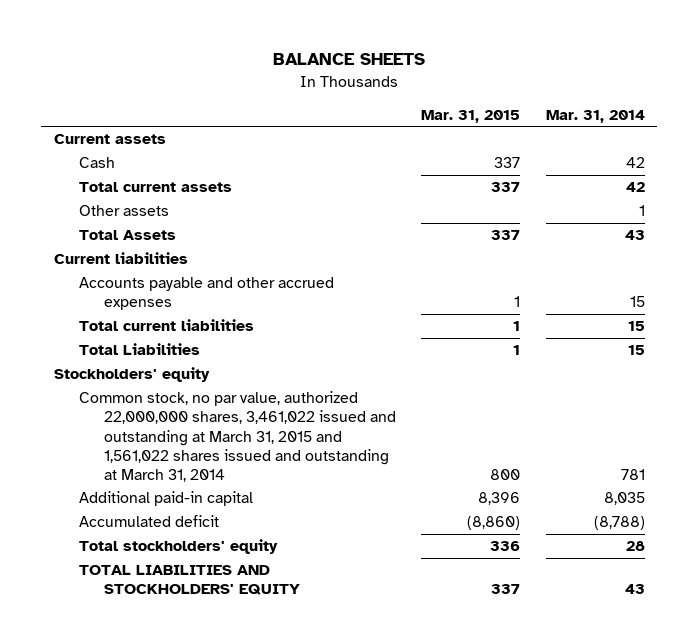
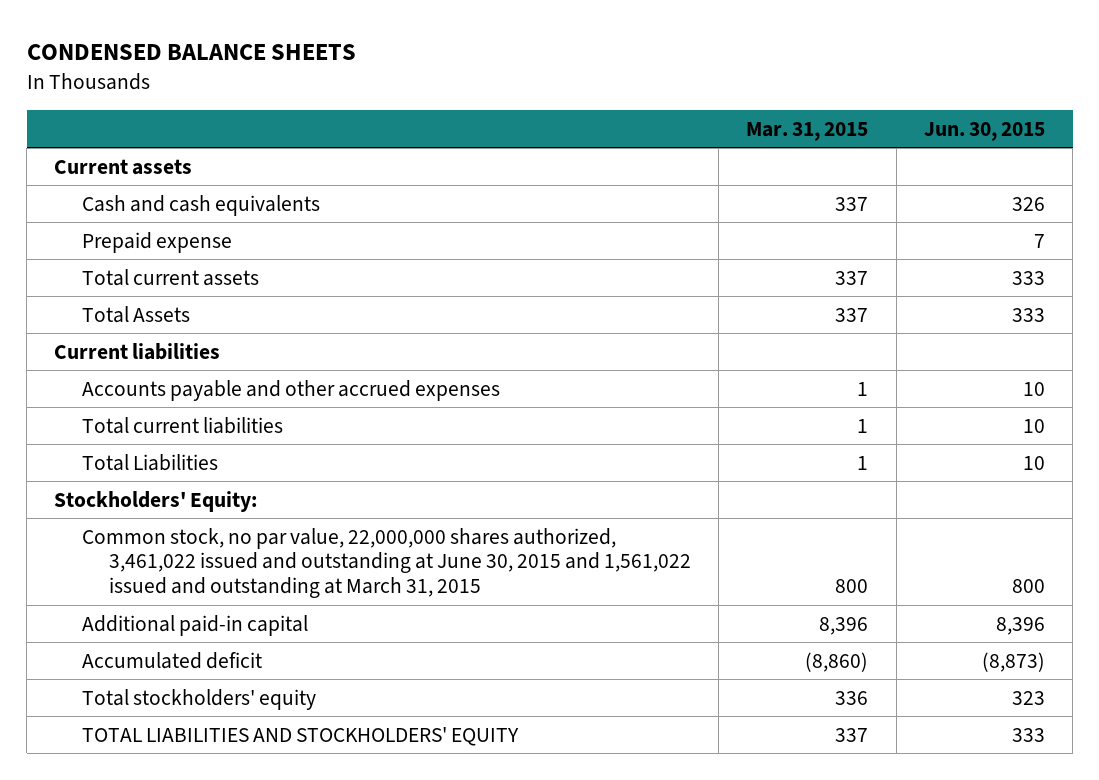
[273,53,426,66] BALANCE SHEETS -> [26,43,356,60] CONDENSED BALANCE SHEETS
[545,109,645,123] Mar. 31, 2014 -> none
none -> [923,121,1045,141] Jun. 30, 2015
[78,157,115,169] Cash -> [81,194,320,216] Cash and cash equivalents
none -> [81,231,232,253] Prepaid expense
[78,205,169,217] Other assets -> none
[53,367,210,383] Stockholders' equity -> [54,490,258,512] Stockholders' Equity:
[78,391,396,482] Common stock, no par value, authorized 22,000,000 shares, 3,461,022 issued and outstanding at March 31, 2015 and 1,561,022 shares issued and outstanding at March 31, 2014 -> [81,527,691,599] Common stock, no par value, 22,000,000 shares authorized, 3,461,022 issued and outstanding at June 30, 2015 and 1,561,022 issued and outstanding at March 31, 2015

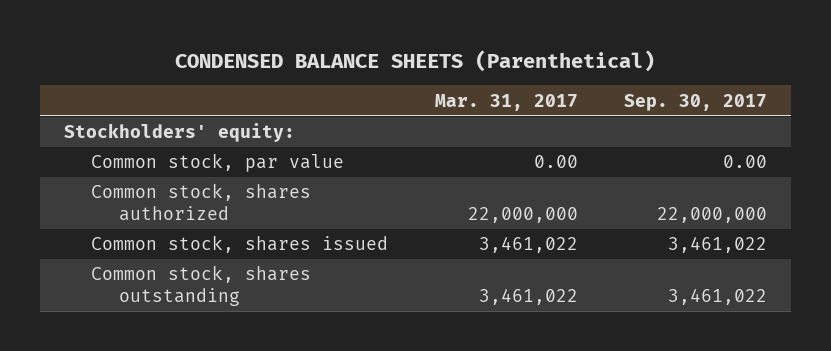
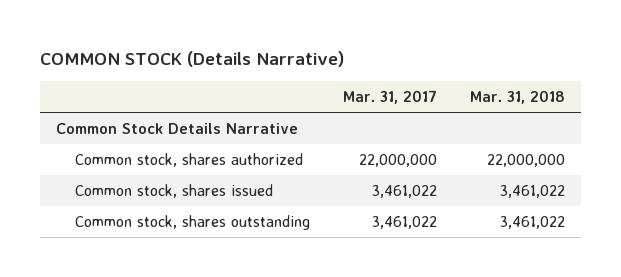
[175,49,656,72] CONDENSED BALANCE SHEETS (Parenthetical) -> [39,51,344,68] COMMON STOCK (Details Narrative)
[624,93,768,111] Sep. 30, 2017 -> none
none -> [469,90,565,105] Mar. 31, 2018
[63,123,295,143] Stockholders' equity: -> none
[91,153,345,173] Common stock, par value -> none
none -> [56,122,299,134] Common Stock Details Narrative

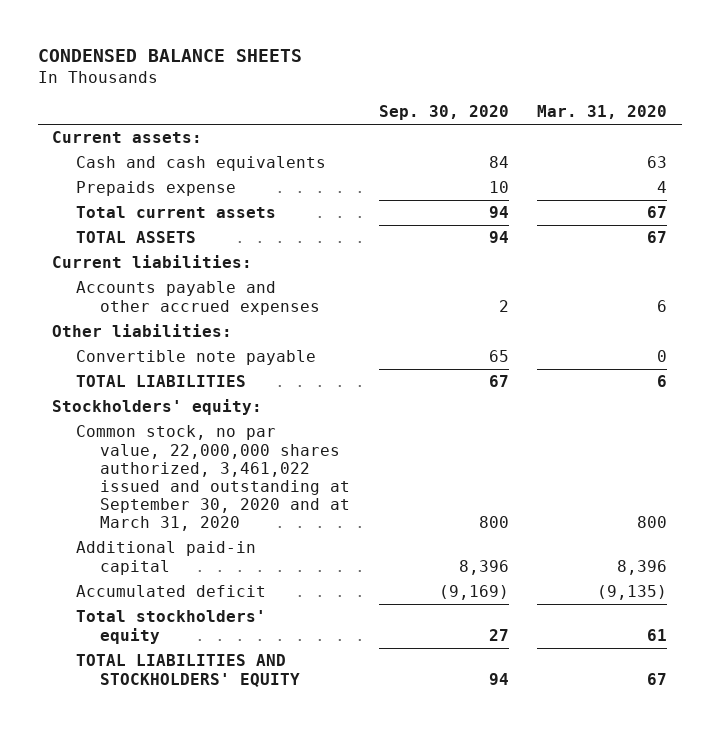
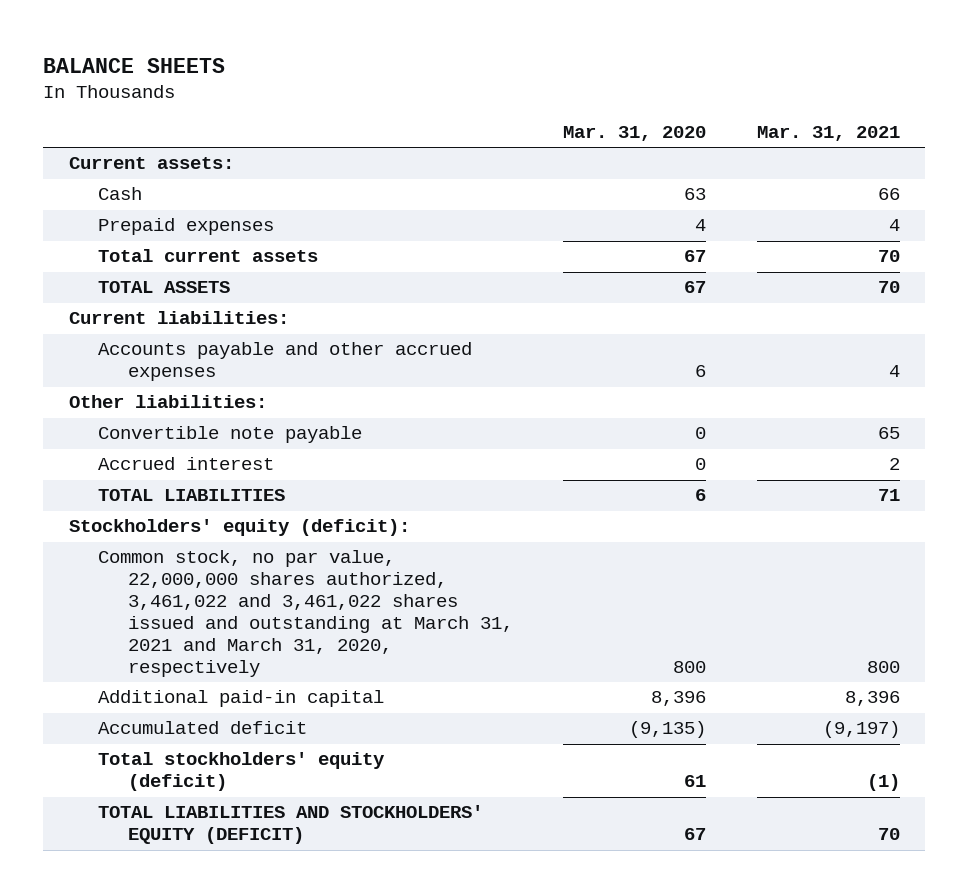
[38,49,303,63] CONDENSED BALANCE SHEETS -> [43,57,226,73] BALANCE SHEETS
[378,105,509,121] Sep. 30, 2020 -> none
none -> [756,126,900,142] Mar. 31, 2021
[76,156,327,172] Cash and cash equivalents -> [98,187,143,201] Cash
[76,181,237,197] Prepaids expense -> [98,218,275,236] Prepaid expenses
none -> [98,457,275,471] Accrued interest
[52,399,263,416] Stockholders' equity: -> [68,519,410,537] Stockholders' equity (deficit):
[76,425,351,532] Common stock, no par value, 22,000,000 shares authorized, 3,461,022 issued and outstanding at September 30, 2020 and at March 31, 2020 -> [98,550,513,678] Common stock, no par value, 22,000,000 shares authorized, 3,461,022 and 3,461,022 shares issued and outstanding at March 31, 2021 and March 31, 2020, respectively
[76,610,267,644] Total stockholders' equity -> [98,752,386,792] Total stockholders' equity (deficit)
[76,654,301,687] TOTAL LIABILITIES AND STOCKHOLDERS' EQUITY -> [98,805,484,845] TOTAL LIABILITIES AND STOCKHOLDERS' EQUITY (DEFICIT)

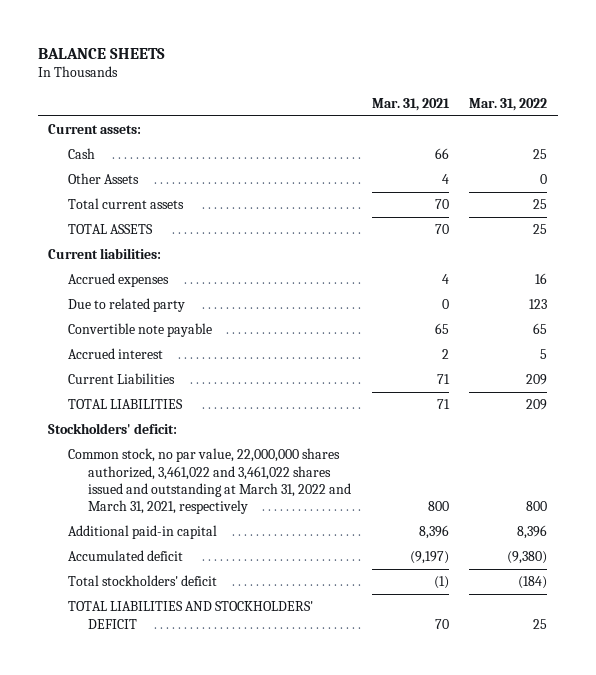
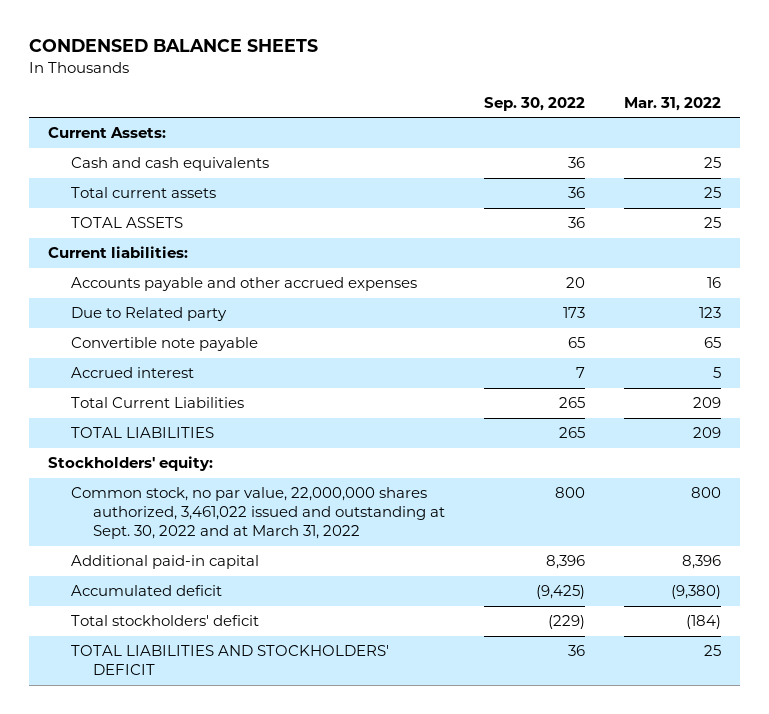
[37,47,165,59] BALANCE SHEETS -> [28,39,318,53] CONDENSED BALANCE SHEETS
[371,97,450,111] Mar. 31, 2021 -> none
none -> [483,96,585,111] Sep. 30, 2022
[67,173,139,185] Other Assets -> none
[48,124,142,135] Current assets: -> [48,127,167,139] Current Assets:
[67,148,95,160] Cash -> [70,157,269,172] Cash and cash equivalents
[67,273,169,288] Accrued expenses -> [70,277,417,292] Accounts payable and other accrued expenses
[67,298,185,313] Due to related party -> [70,307,227,322] Due to Related party
[67,373,175,385] Current Liabilities -> [70,397,244,409] Total Current Liabilities
[48,423,178,435] Stockholders' deficit: -> [48,456,214,472] Stockholders' equity:
[67,448,351,515] Common stock, no par value, 22,000,000 shares authorized, 3,461,022 and 3,461,022 shares issued and outstanding at March 31, 2022 and March 31, 2021, respectively -> [70,487,445,540] Common stock, no par value, 22,000,000 shares authorized, 3,461,022 issued and outstanding at Sept. 30, 2022 and at March 31, 2022

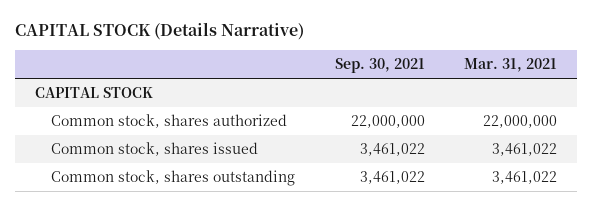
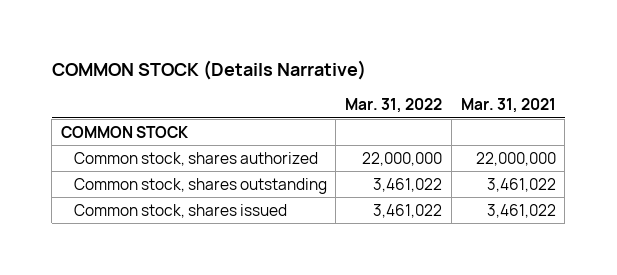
[15,22,305,41] CAPITAL STOCK (Details Narrative) -> [51,60,366,81] COMMON STOCK (Details Narrative)
[334,58,425,74] Sep. 30, 2021 -> none
none -> [345,98,443,114] Mar. 31, 2022
[34,86,153,98] CAPITAL STOCK -> [61,125,190,138] COMMON STOCK
[51,141,259,156] Common stock, shares issued -> [73,203,287,218] Common stock, shares issued

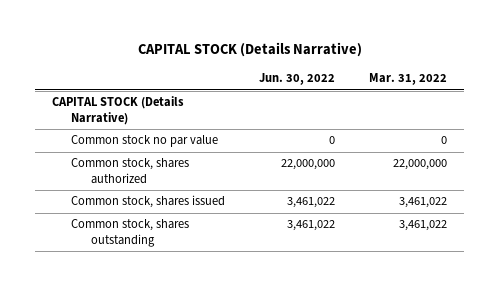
[51,60,366,81] COMMON STOCK (Details Narrative) -> [137,42,362,58] CAPITAL STOCK (Details Narrative)
[460,98,556,114] Mar. 31, 2021 -> none
none -> [259,73,336,86] Jun. 30, 2022
[61,125,190,138] COMMON STOCK -> none
none -> [51,96,184,126] CAPITAL STOCK (Details Narrative)
none -> [71,135,219,148] Common stock no par value
[73,177,327,194] Common stock, shares outstanding -> [71,219,190,248] Common stock, shares outstanding

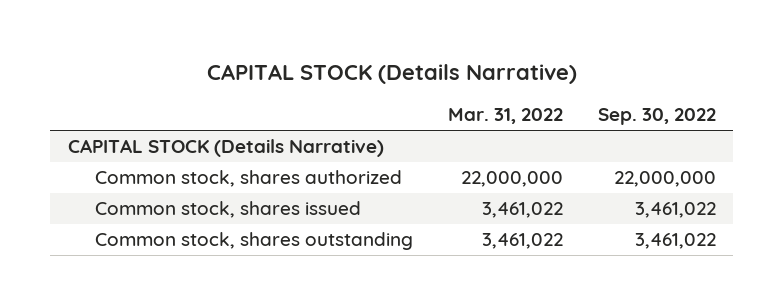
[259,73,336,86] Jun. 30, 2022 -> none
none -> [597,108,716,126] Sep. 30, 2022
[71,135,219,148] Common stock no par value -> none

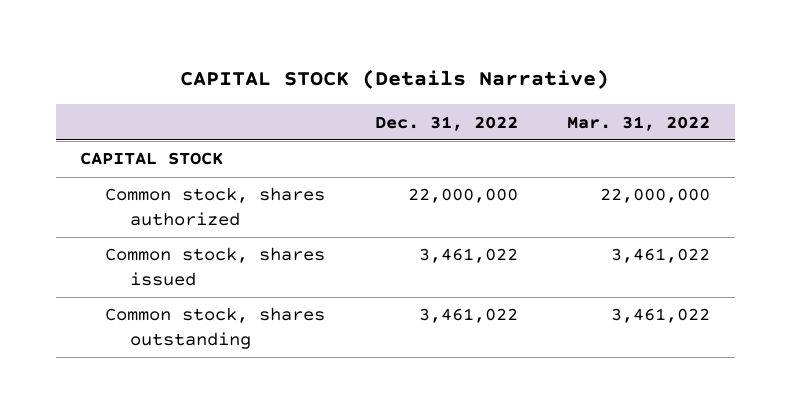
[597,108,716,126] Sep. 30, 2022 -> none
none -> [374,115,518,131] Dec. 31, 2022
[67,139,384,158] CAPITAL STOCK (Details Narrative) -> [80,152,224,166] CAPITAL STOCK

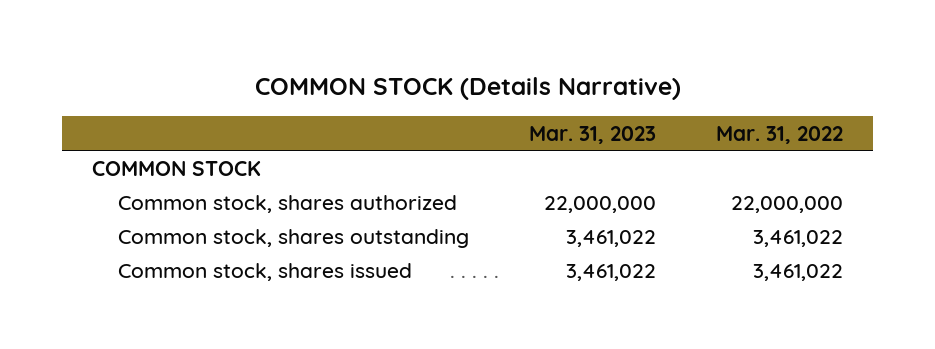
[180,69,610,90] CAPITAL STOCK (Details Narrative) -> [254,77,681,101] COMMON STOCK (Details Narrative)
[374,115,518,131] Dec. 31, 2022 -> none
none -> [529,125,657,144] Mar. 31, 2023
[80,152,224,166] CAPITAL STOCK -> none
none -> [92,160,262,176] COMMON STOCK
[105,247,326,287] Common stock, shares issued -> [118,262,413,281] Common stock, shares issued

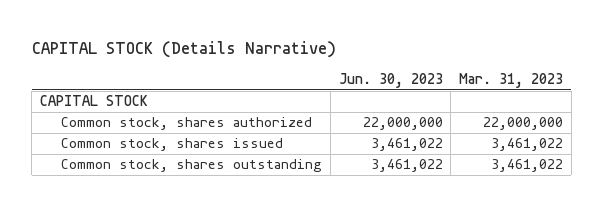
[254,77,681,101] COMMON STOCK (Details Narrative) -> [31,41,336,59] CAPITAL STOCK (Details Narrative)
[715,125,843,144] Mar. 31, 2022 -> none
none -> [338,73,443,89] Jun. 30, 2023
[92,160,262,176] COMMON STOCK -> none
none -> [40,95,149,107] CAPITAL STOCK
[118,228,470,248] Common stock, shares outstanding -> [60,159,322,173] Common stock, shares outstanding

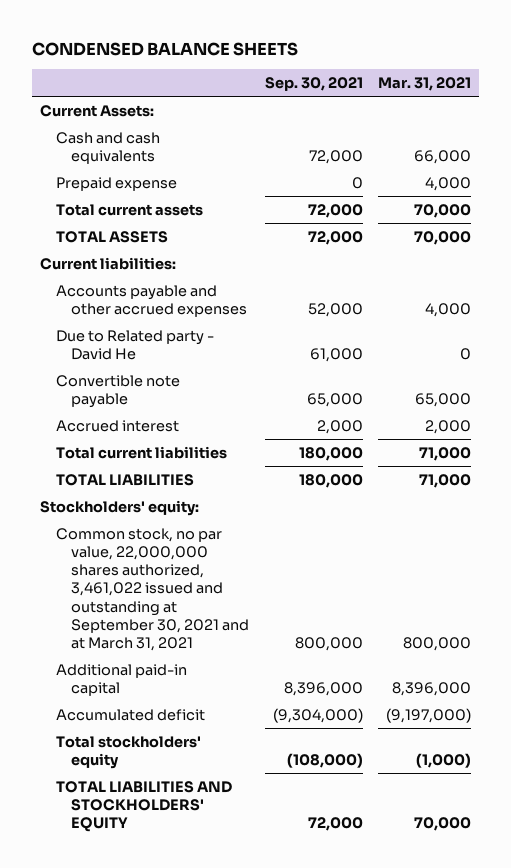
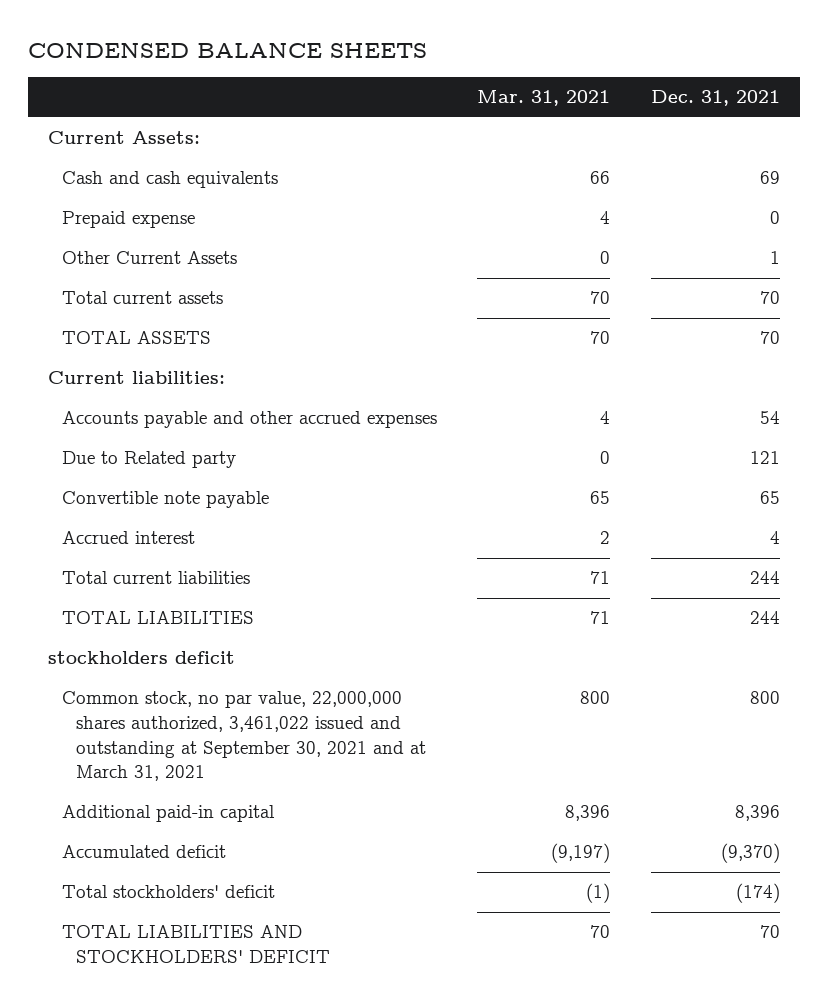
[264,76,363,91] Sep. 30, 2021 -> none
none -> [650,90,780,107] Dec. 31, 2021
[414,149,472,164] 66,000 -> [590,171,611,185] 66
[425,176,472,191] 4,000 -> [600,211,611,225] 4
none -> [62,251,238,265] Other Current Assets
[414,203,472,218] 70,000 -> [590,291,611,305] 70
[414,230,472,245] 70,000 -> [590,331,611,345] 70
[425,302,472,317] 4,000 -> [600,411,611,425] 4
[55,329,214,360] Due to Related party - David He -> [62,451,237,469] Due to Related party
[415,392,472,407] 65,000 -> [590,491,611,505] 65
[425,419,472,434] 2,000 -> [600,531,611,545] 2
[419,446,472,461] 71,000 -> [590,571,611,585] 71
[419,473,472,488] 71,000 -> [590,611,611,625] 71
[39,499,199,516] Stockholders' equity: -> [48,651,236,665] stockholders deficit
[403,637,472,652] 800,000 -> [580,691,611,705] 800
[392,681,472,696] 8,396,000 -> [565,805,611,822] 8,396
[386,707,472,723] (9,197,000) -> [551,843,611,864] (9,197)
[55,735,201,769] Total stockholders' equity -> [62,885,276,899] Total stockholders' deficit
[416,752,472,768] (1,000) -> [586,883,611,904] (1)
[55,780,232,833] TOTAL LIABILITIES AND STOCKHOLDERS' EQUITY -> [62,925,331,964] TOTAL LIABILITIES AND STOCKHOLDERS' DEFICIT
[414,817,472,832] 70,000 -> [590,925,611,939] 70

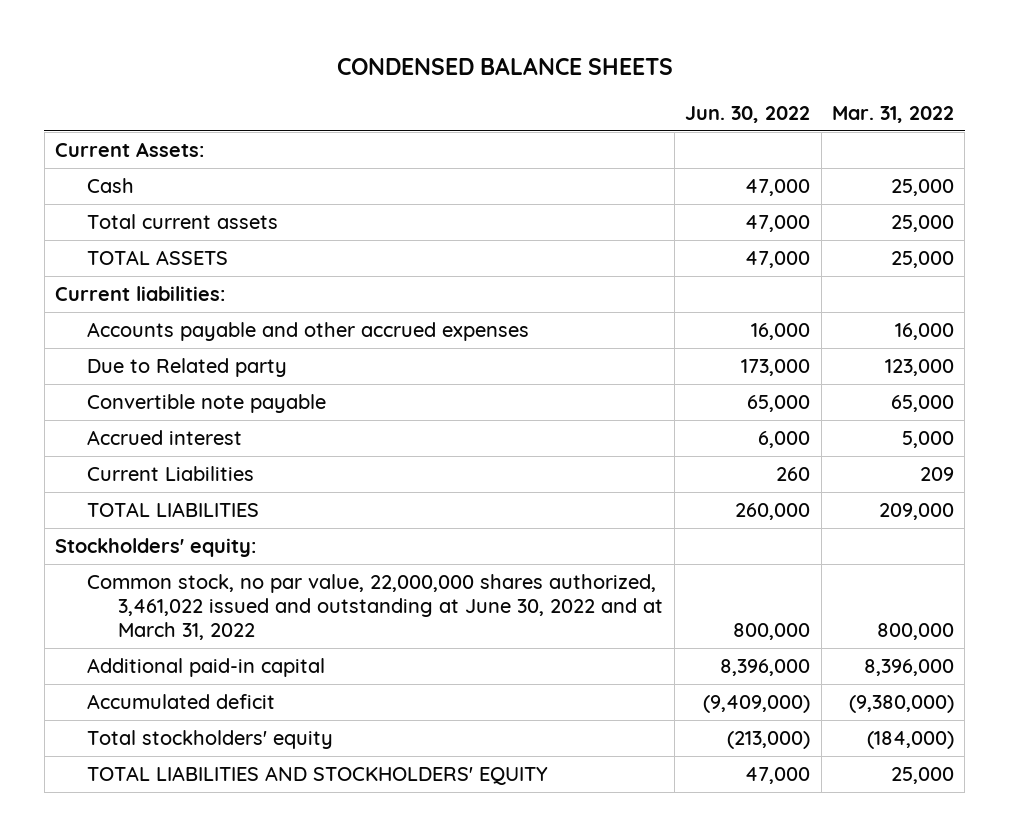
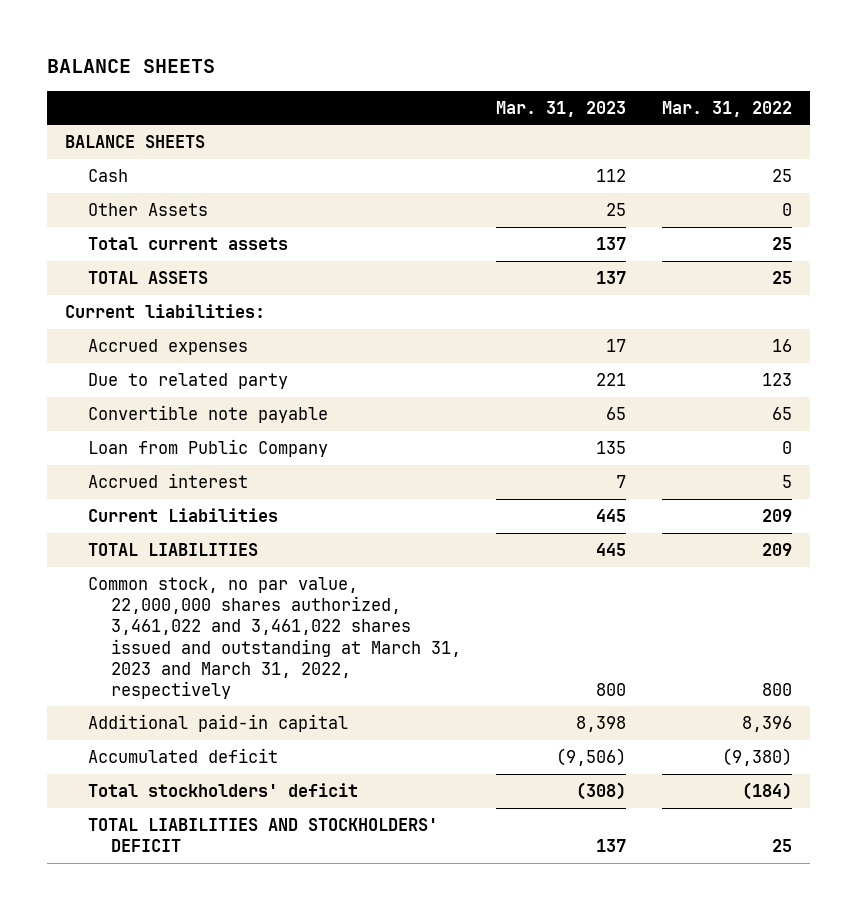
[336,56,673,75] CONDENSED BALANCE SHEETS -> [46,59,215,74] BALANCE SHEETS
[685,105,811,123] Jun. 30, 2022 -> none
none -> [496,100,627,117] Mar. 31, 2023
[55,142,205,158] Current Assets: -> none
none -> [64,135,205,149] BALANCE SHEETS
[890,179,954,197] 25,000 -> [772,169,793,183] 25
none -> [87,203,208,217] Other Assets
[890,215,954,233] 25,000 -> [772,237,793,251] 25
[890,251,954,269] 25,000 -> [772,271,793,285] 25
[86,322,529,342] Accounts payable and other accrued expenses -> [87,339,248,356] Accrued expenses
[894,323,954,341] 16,000 -> [772,339,793,353] 16
[86,358,287,378] Due to Related party -> [87,373,288,390] Due to related party
[884,359,954,377] 123,000 -> [762,373,793,387] 123
[890,395,954,413] 65,000 -> [772,407,793,421] 65
none -> [87,439,328,458] Loan from Public Company
[901,431,954,449] 5,000 -> [782,475,793,489] 5
[55,538,257,558] Stockholders' equity: -> none
[878,503,954,521] 209,000 -> [762,543,793,557] 209
[86,574,664,641] Common stock, no par value, 22,000,000 shares authorized, 3,461,022 issued and outstanding at June 30, 2022 and at March 31, 2022 -> [87,577,461,699] Common stock, no par value, 22,000,000 shares authorized, 3,461,022 and 3,461,022 shares issued and outstanding at March 31, 2023 and March 31, 2022, respectively
[876,623,954,641] 800,000 -> [762,682,793,696] 800
[863,659,954,677] 8,396,000 -> [742,716,793,733] 8,396
[848,695,954,714] (9,380,000) -> [722,748,793,767] (9,380)
[86,730,333,750] Total stockholders' equity -> [87,783,358,798] Total stockholders' deficit
[866,731,954,750] (184,000) -> [742,782,793,801] (184)
[86,766,548,786] TOTAL LIABILITIES AND STOCKHOLDERS' EQUITY -> [87,818,438,853] TOTAL LIABILITIES AND STOCKHOLDERS' DEFICIT
[890,767,954,785] 25,000 -> [772,839,793,853] 25

